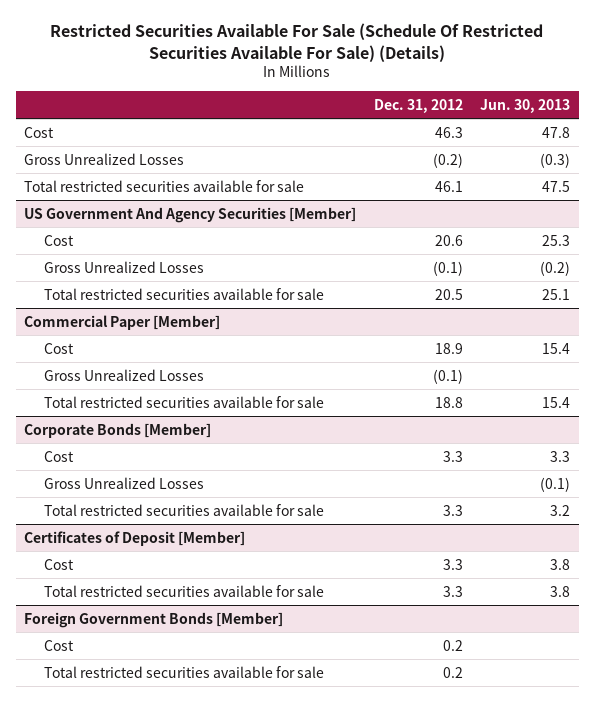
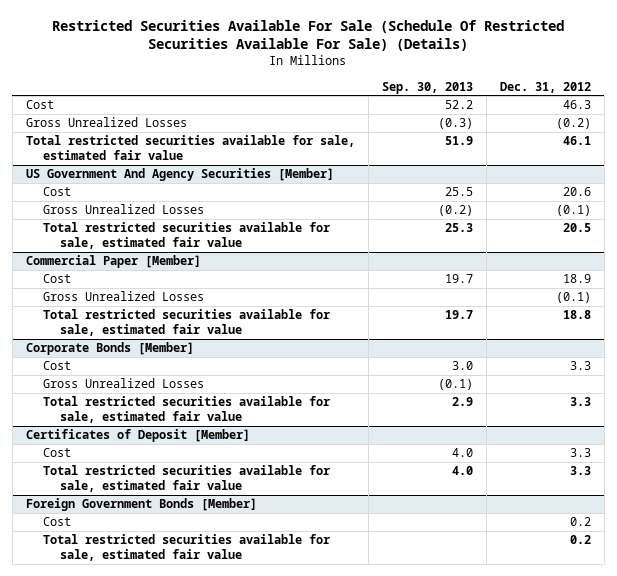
[480,98,571,113] Jun. 30, 2013 -> none
none -> [381,81,473,94] Sep. 30, 2013
[24,179,305,192] Total restricted securities available for sale -> [25,135,355,161] Total restricted securities available for sale, estimated fair value
[44,287,325,300] Total restricted securities available for sale -> [43,222,331,250] Total restricted securities available for sale, estimated fair value
[44,395,325,408] Total restricted securities available for sale -> [43,309,331,337] Total restricted securities available for sale, estimated fair value
[44,503,325,516] Total restricted securities available for sale -> [43,396,331,424] Total restricted securities available for sale, estimated fair value
[44,584,325,597] Total restricted securities available for sale -> [43,465,331,493] Total restricted securities available for sale, estimated fair value
[44,665,325,678] Total restricted securities available for sale -> [43,534,331,562] Total restricted securities available for sale, estimated fair value

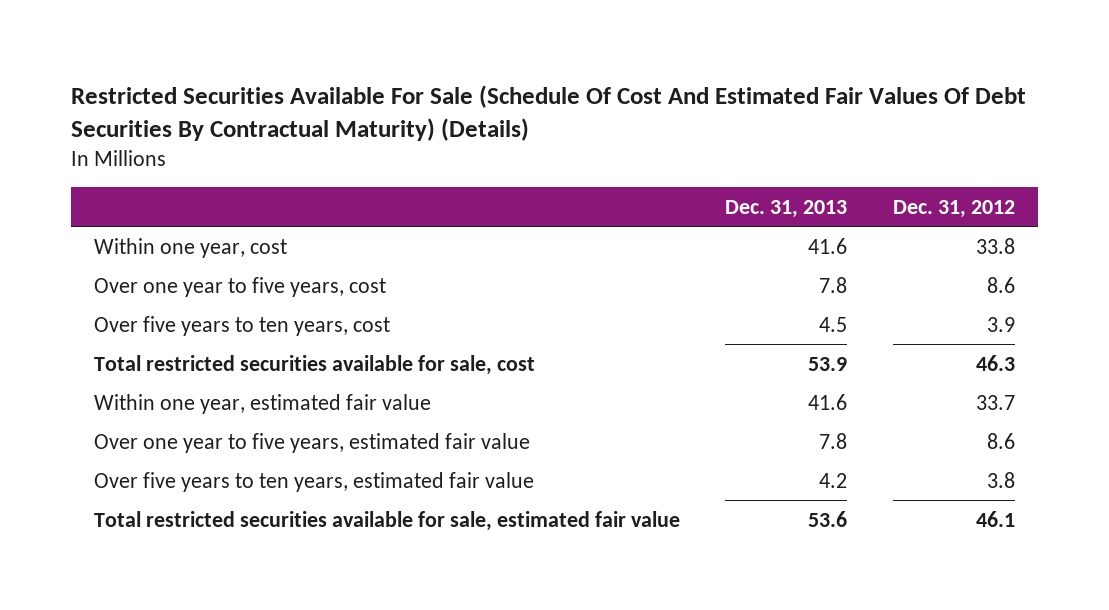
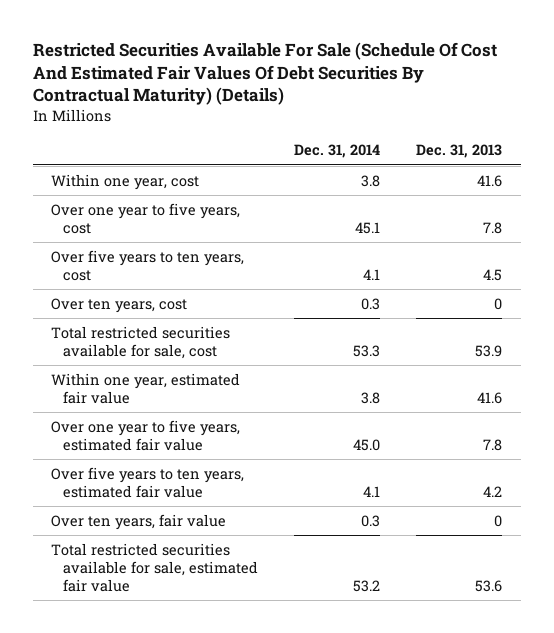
[893,199,1016,218] Dec. 31, 2012 -> none
none -> [294,144,381,159] Dec. 31, 2014
none -> [51,297,188,313] Over ten years, cost
none -> [51,513,227,530] Over ten years, fair value

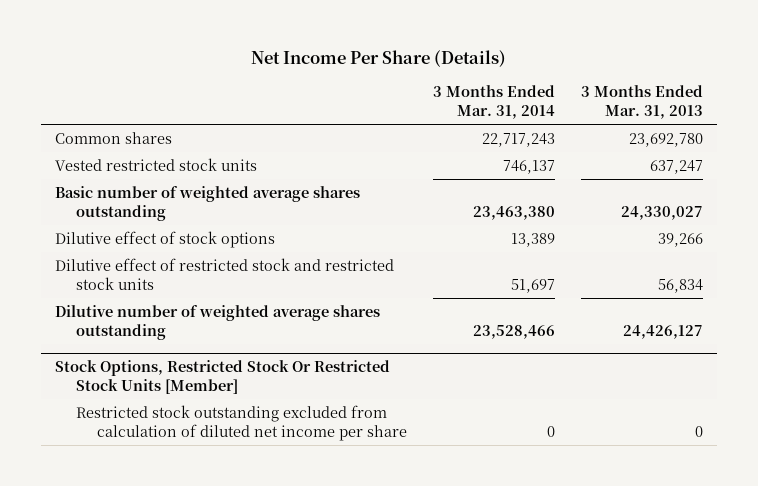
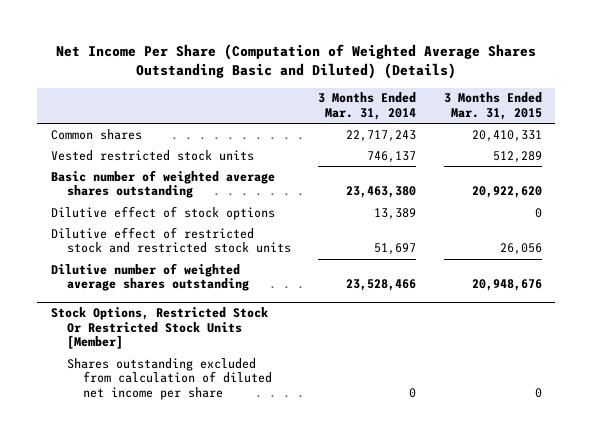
[250,49,506,67] Net Income Per Share (Details) -> [56,43,537,80] Net Income Per Share (Computation of Weighted Average Shares Outstanding Basic and Diluted) (Details)
[581,85,704,120] 3 Months Ended Mar. 31, 2013 -> none
none -> [443,92,542,120] 3 Months Ended Mar. 31, 2015
[75,404,407,441] Restricted stock outstanding excluded from calculation of diluted net income per share -> [66,357,272,401] Shares outstanding excluded from calculation of diluted net income per share

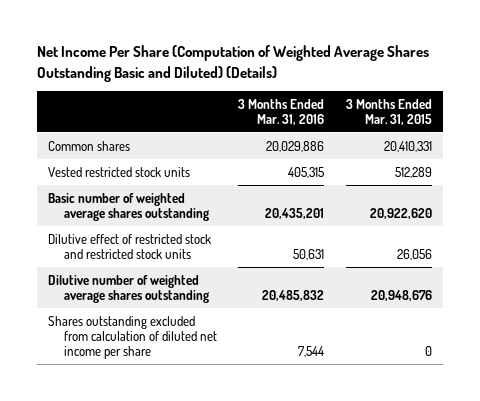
[318,92,417,120] 3 Months Ended Mar. 31, 2014 -> none
none -> [238,98,325,125] 3 Months Ended Mar. 31, 2016
[50,205,275,220] Dilutive effect of stock options -> none
[50,307,268,350] Stock Options, Restricted Stock Or Restricted Stock Units [Member] -> none

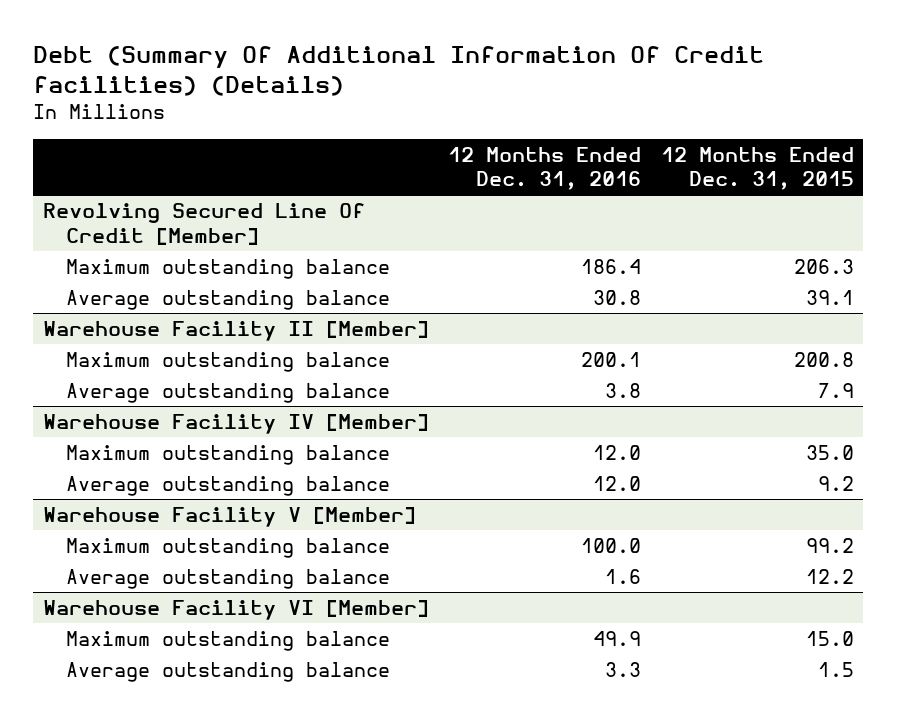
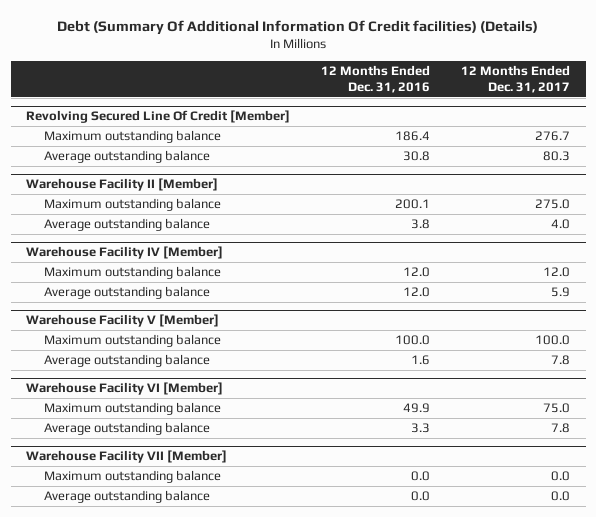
[660,146,854,191] 12 Months Ended Dec. 31, 2015 -> none
none -> [461,64,571,93] 12 Months Ended Dec. 31, 2017
none -> [26,450,228,464] Warehouse Facility VII [Member]
none -> [43,470,221,484] Maximum outstanding balance
none -> [43,490,210,504] Average outstanding balance

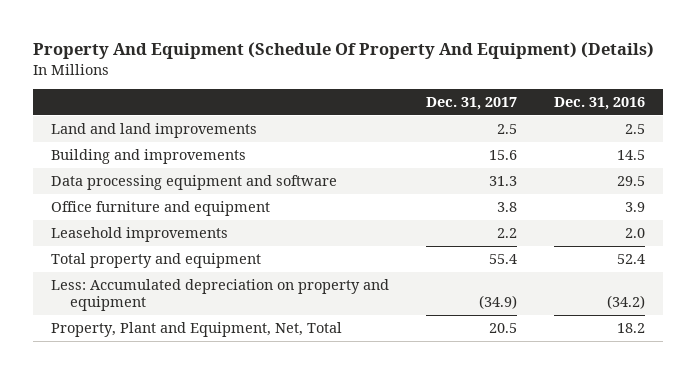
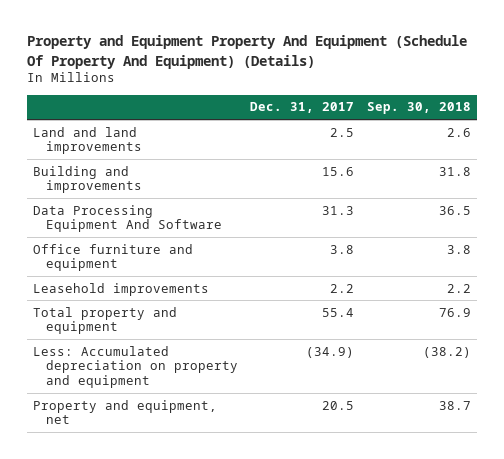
[32,42,654,60] Property And Equipment (Schedule Of Property And Equipment) (Details) -> [27,35,468,69] Property and Equipment Property And Equipment (Schedule Of Property And Equipment) (Details)
[554,97,646,111] Dec. 31, 2016 -> none
none -> [366,102,471,115] Sep. 30, 2018
[51,174,338,190] Data processing equipment and software -> [33,204,222,233] Data Processing Equipment And Software
[51,321,343,337] Property, Plant and Equipment, Net, Total -> [33,399,218,425] Property and equipment, net

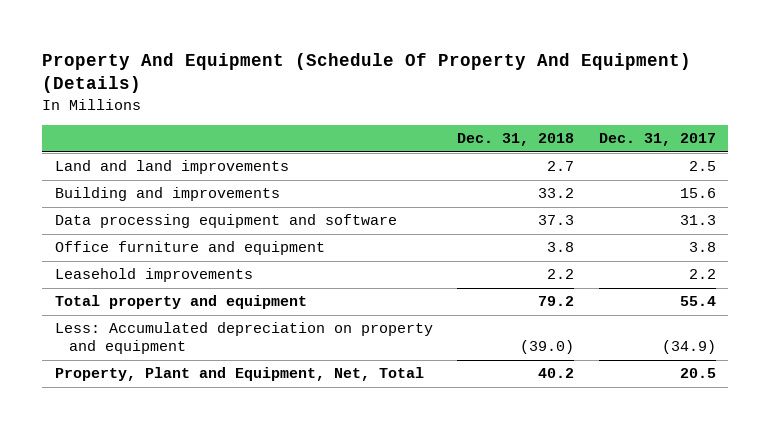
[27,35,468,69] Property and Equipment Property And Equipment (Schedule Of Property And Equipment) (Details) -> [42,52,692,94] Property And Equipment (Schedule Of Property And Equipment) (Details)
[366,102,471,115] Sep. 30, 2018 -> none
none -> [457,133,575,147] Dec. 31, 2018
[33,204,222,233] Data Processing Equipment And Software -> [54,214,397,229] Data processing equipment and software
[33,399,218,425] Property and equipment, net -> [54,367,424,382] Property, Plant and Equipment, Net, Total

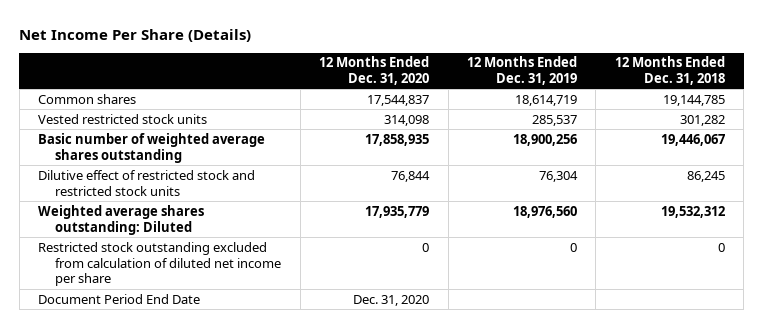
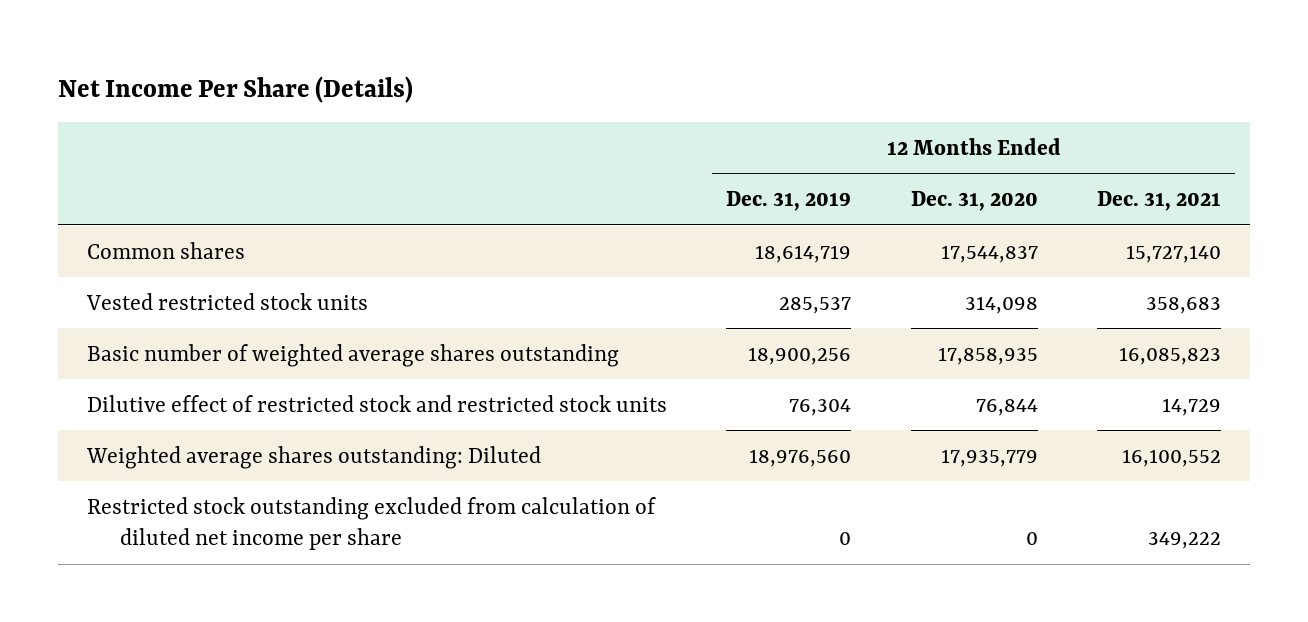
[614,56,725,86] 12 Months Ended Dec. 31, 2018 -> none
none -> [1096,191,1221,212] Dec. 31, 2021
[38,293,201,304] Document Period End Date -> none

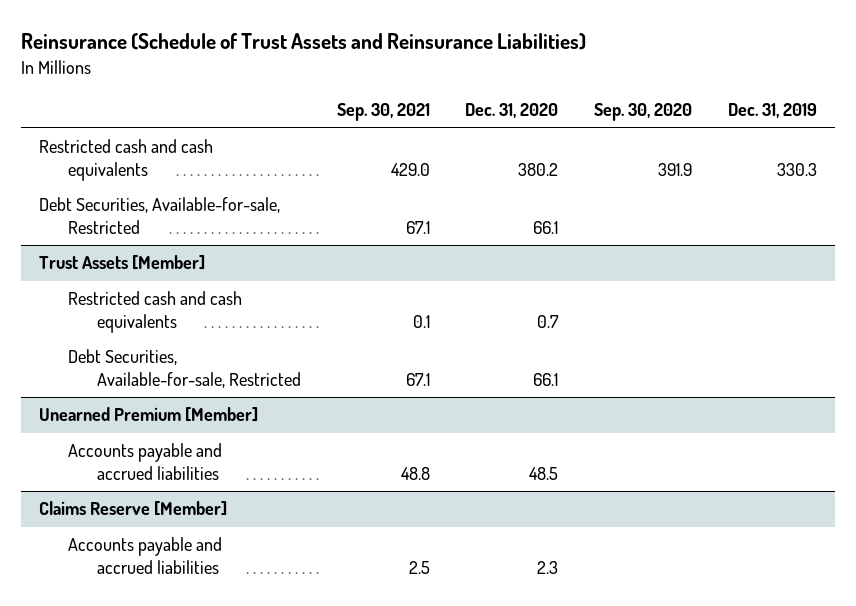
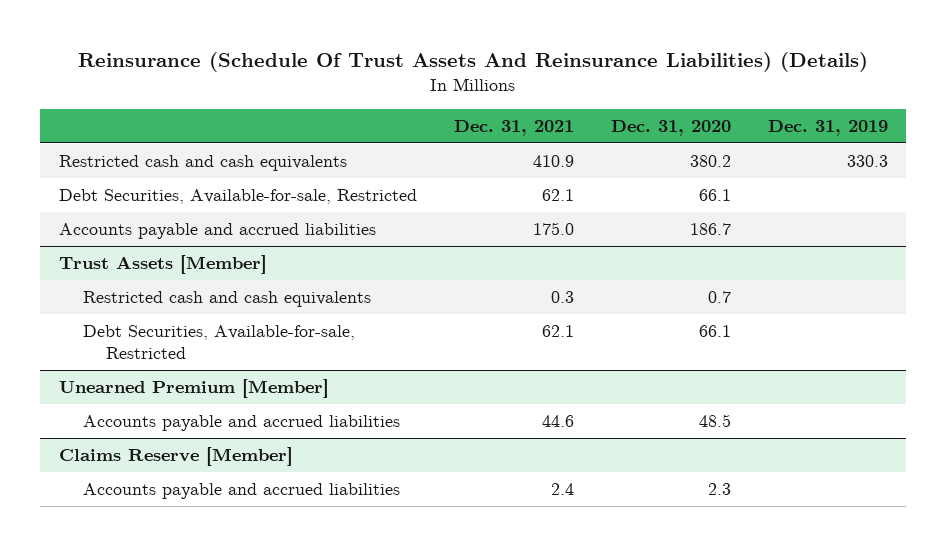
[21,33,587,51] Reinsurance (Schedule of Trust Assets and Reinsurance Liabilities) -> [78,52,869,73] Reinsurance (Schedule Of Trust Assets And Reinsurance Liabilities) (Details)
[336,103,430,122] Sep. 30, 2021 -> none
[594,103,693,122] Sep. 30, 2020 -> none
none -> [453,119,574,136] Dec. 31, 2021
none -> [58,223,376,240] Accounts payable and accrued liabilities

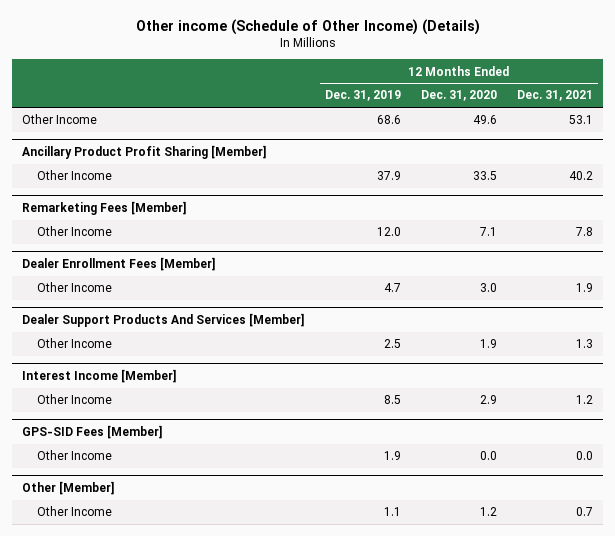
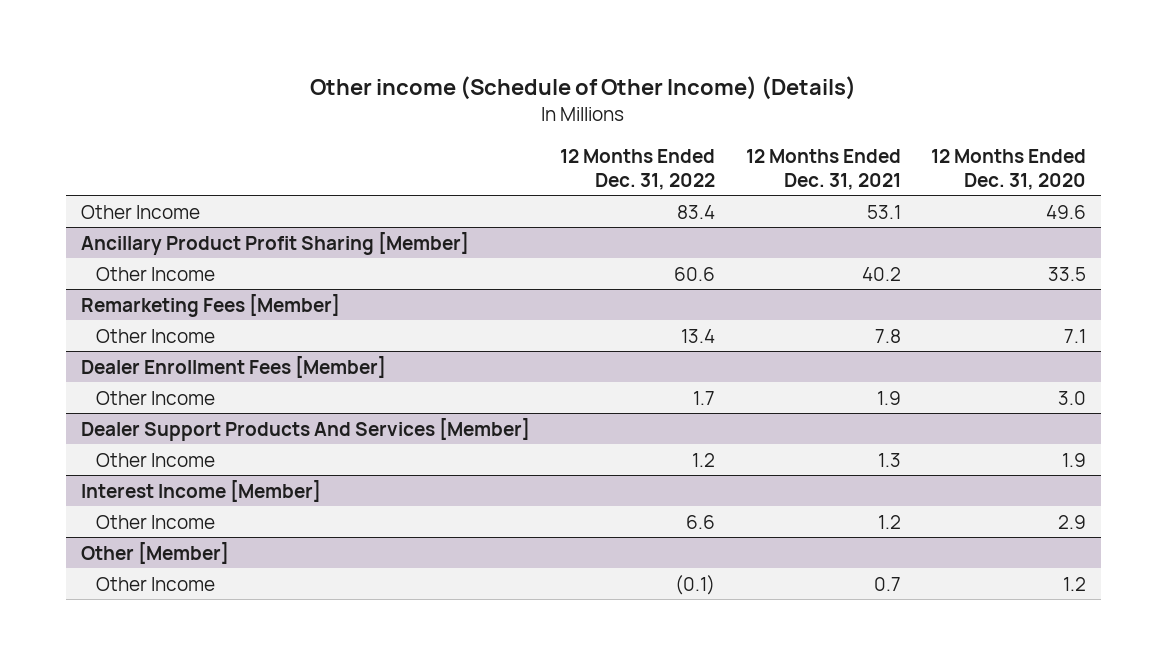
[325,90,402,102] Dec. 31, 2019 -> none
none -> [560,148,716,190] 12 Months Ended Dec. 31, 2022
[22,425,164,440] GPS-SID Fees [Member] -> none
[37,450,113,461] Other Income -> none

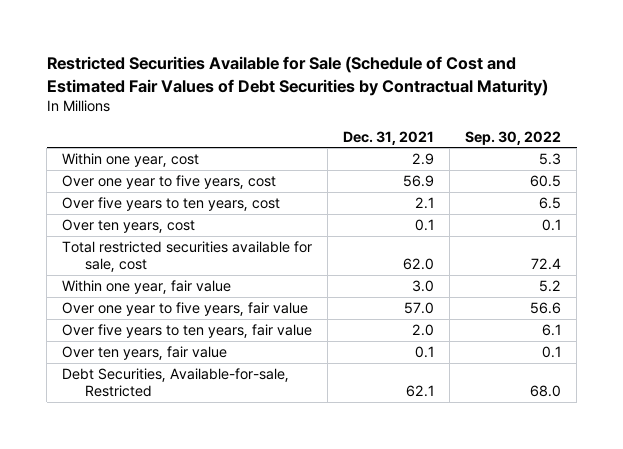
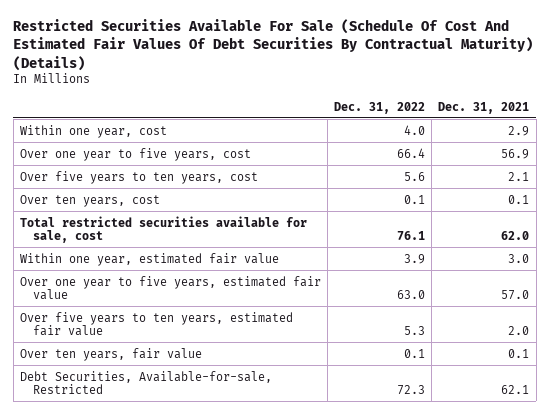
[46,56,548,96] Restricted Securities Available for Sale (Schedule of Cost and Estimated Fair Values of Debt Securities by Contractual Maturity) -> [13,19,534,71] Restricted Securities Available For Sale (Schedule Of Cost And Estimated Fair Values Of Debt Securities By Contractual Maturity) (Details)
[465,130,562,145] Sep. 30, 2022 -> none
none -> [334,101,426,114] Dec. 31, 2022
[62,279,232,294] Within one year, fair value -> [19,252,279,266] Within one year, estimated fair value
[62,301,309,316] Over one year to five years, fair value -> [19,275,321,301] Over one year to five years, estimated fair value
[62,323,313,338] Over five years to ten years, fair value -> [19,311,293,337] Over five years to ten years, estimated fair value

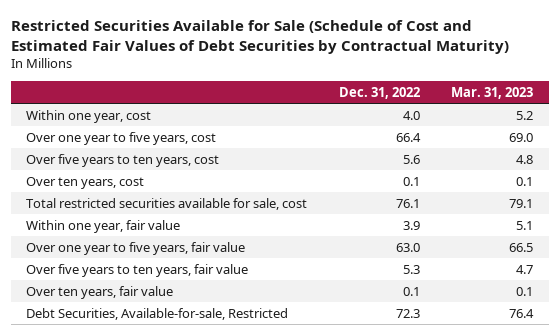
[13,19,534,71] Restricted Securities Available For Sale (Schedule Of Cost And Estimated Fair Values Of Debt Securities By Contractual Maturity) (Details) -> [10,19,509,54] Restricted Securities Available for Sale (Schedule of Cost and Estimated Fair Values of Debt Securities by Contractual Maturity)
[438,101,530,114] Dec. 31, 2021 -> none
none -> [451,86,534,99] Mar. 31, 2023
[19,252,279,266] Within one year, estimated fair value -> [26,219,181,233] Within one year, fair value
[19,275,321,301] Over one year to five years, estimated fair value -> [26,241,246,255] Over one year to five years, fair value
[19,311,293,337] Over five years to ten years, estimated fair value -> [26,263,249,277] Over five years to ten years, fair value

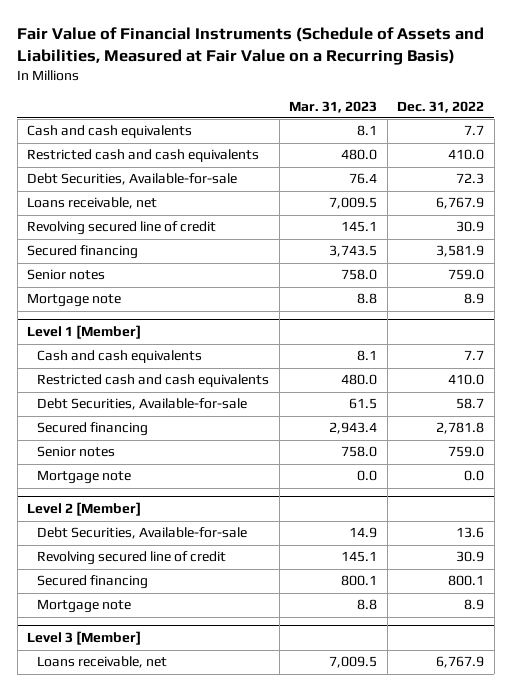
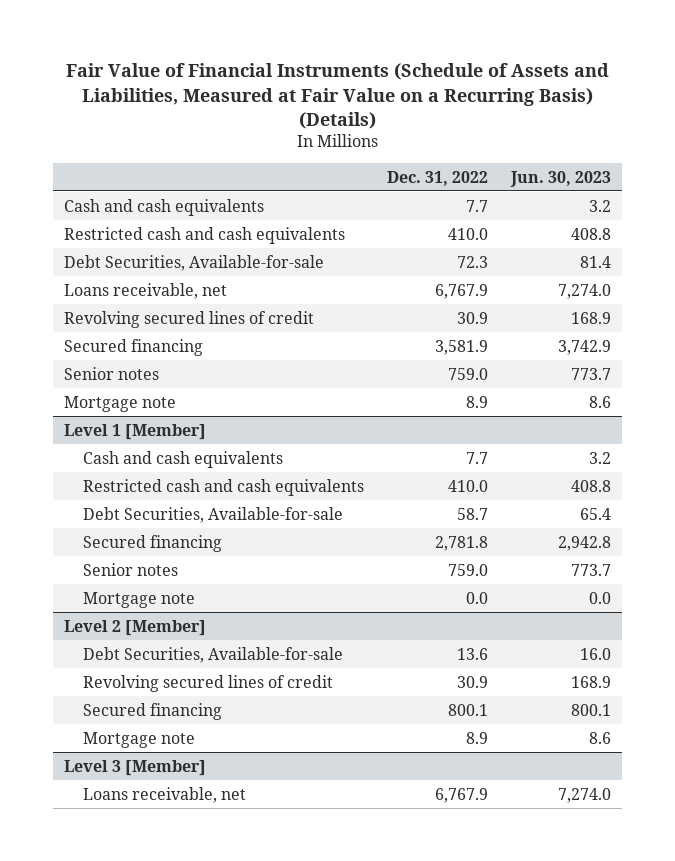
[17,27,485,66] Fair Value of Financial Instruments (Schedule of Assets and Liabilities, Measured at Fair Value on a Recurring Basis) -> [65,63,609,130] Fair Value of Financial Instruments (Schedule of Assets and Liabilities, Measured at Fair Value on a Recurring Basis) (Details)
[289,100,378,113] Mar. 31, 2023 -> none
none -> [509,170,611,187] Jun. 30, 2023
[27,221,217,236] Revolving secured line of credit -> [64,310,315,328] Revolving secured lines of credit
[37,551,227,566] Revolving secured line of credit -> [83,674,334,692] Revolving secured lines of credit

